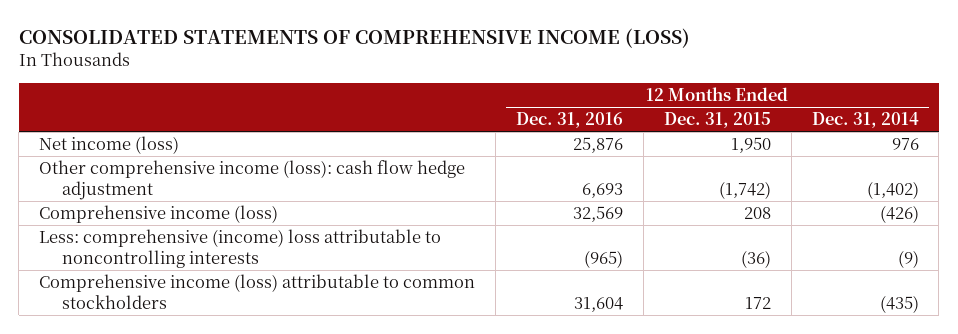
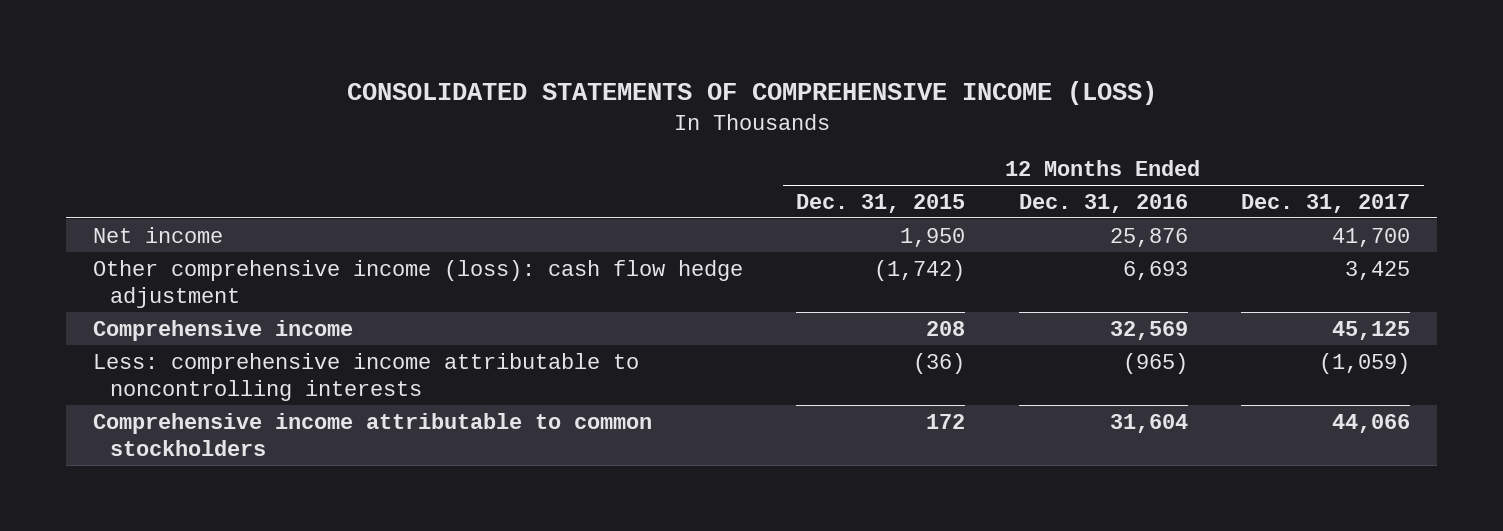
[811,112,919,129] Dec. 31, 2014 -> none
none -> [1241,193,1411,213] Dec. 31, 2017
[39,136,180,155] Net income (loss) -> [92,226,223,243] Net income
[39,205,279,224] Comprehensive income (loss) -> [92,319,353,341] Comprehensive income
[39,229,442,268] Less: comprehensive (income) loss attributable to noncontrolling interests -> [92,352,639,401] Less: comprehensive income attributable to noncontrolling interests
[39,274,476,309] Comprehensive income (loss) attributable to common stockholders -> [92,412,652,456] Comprehensive income attributable to common stockholders

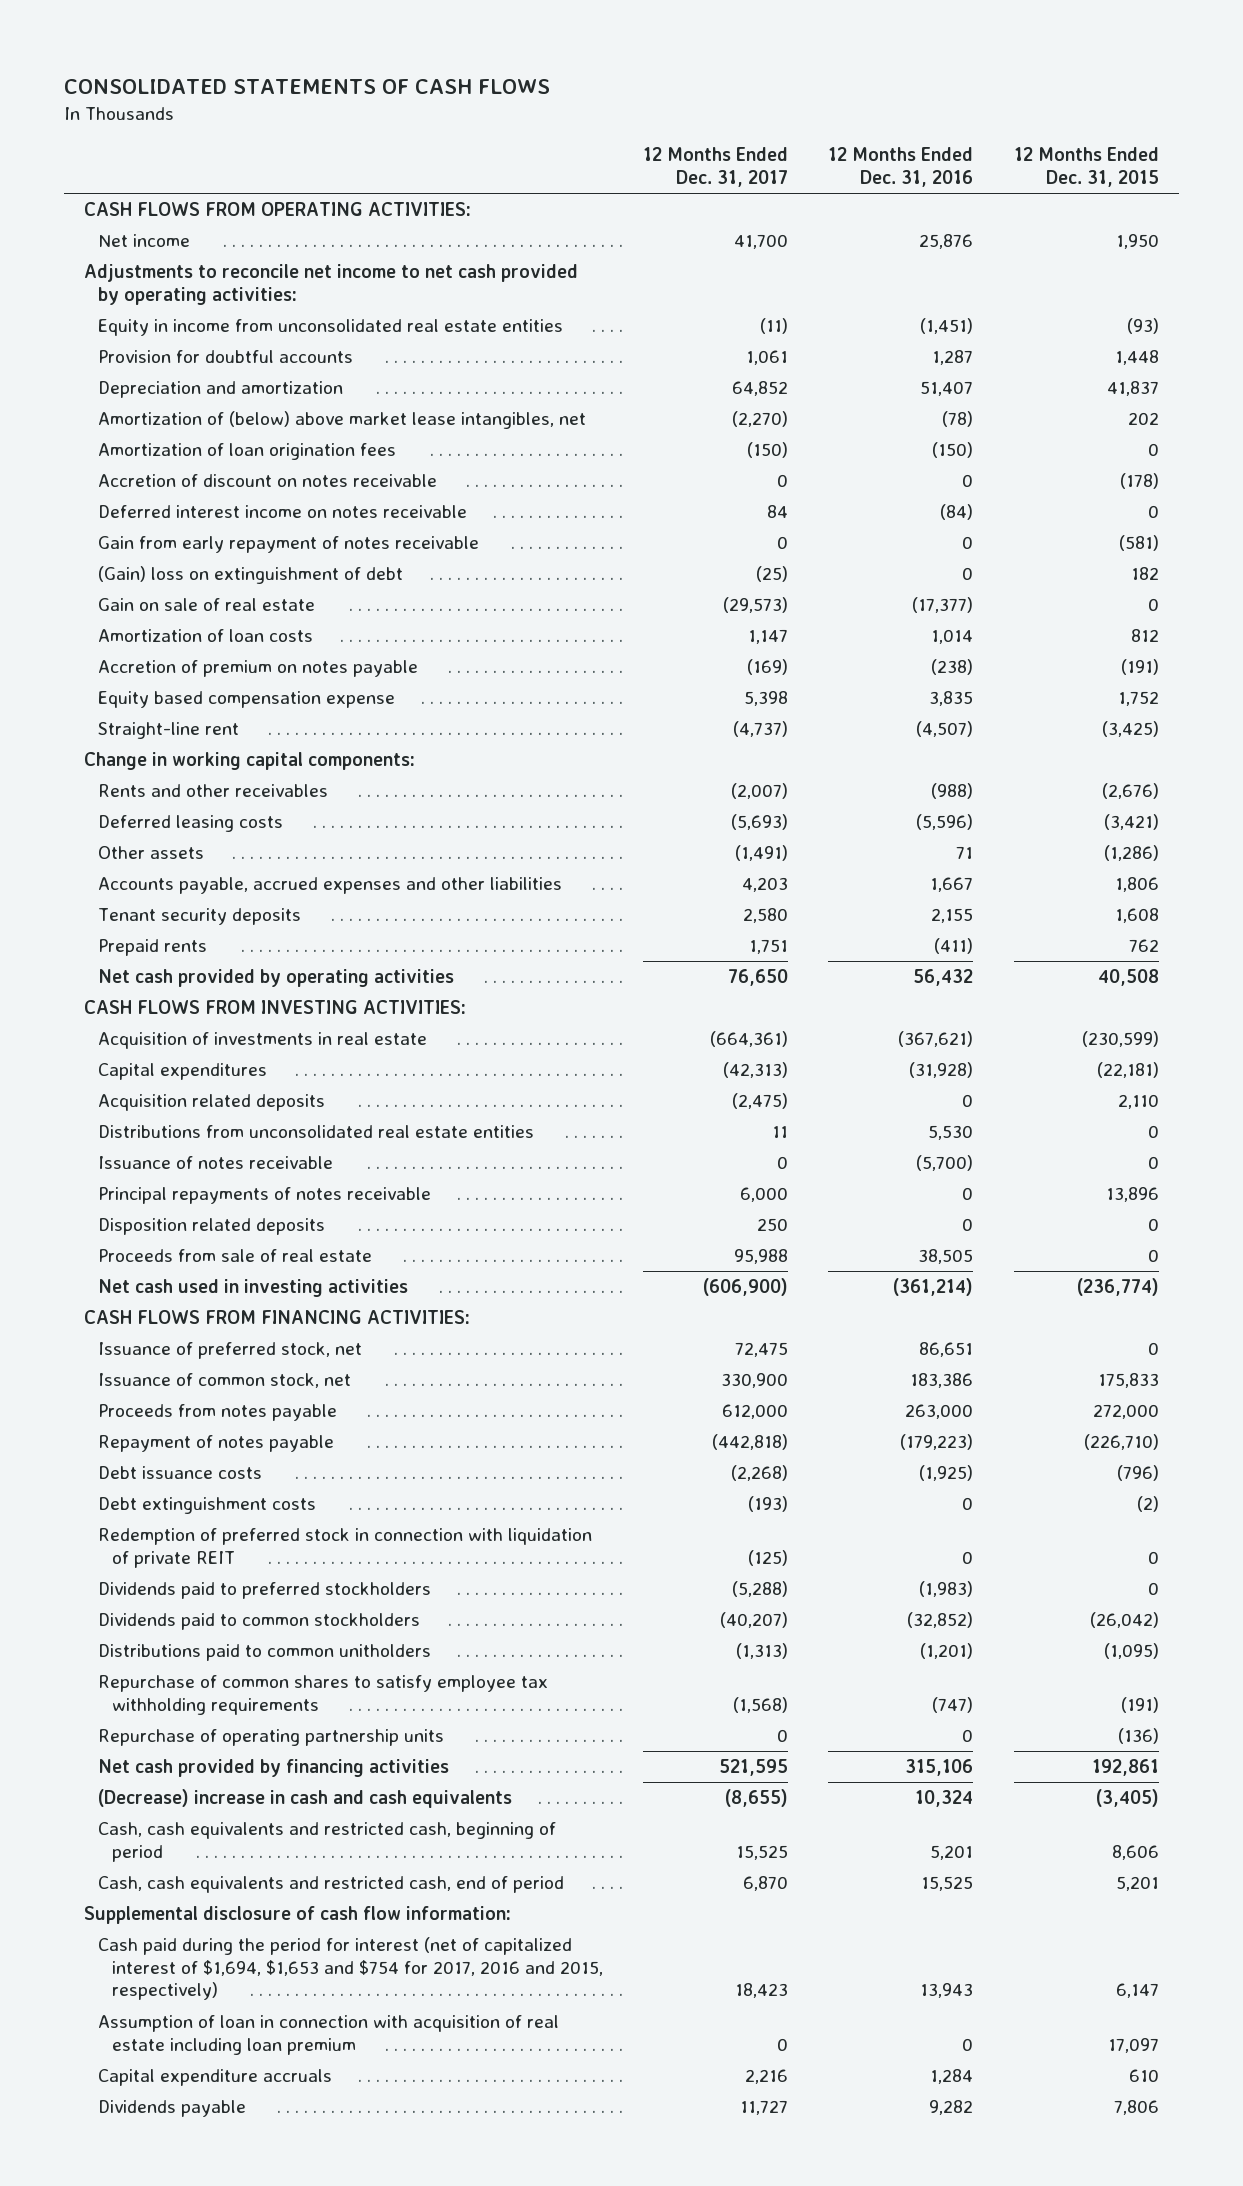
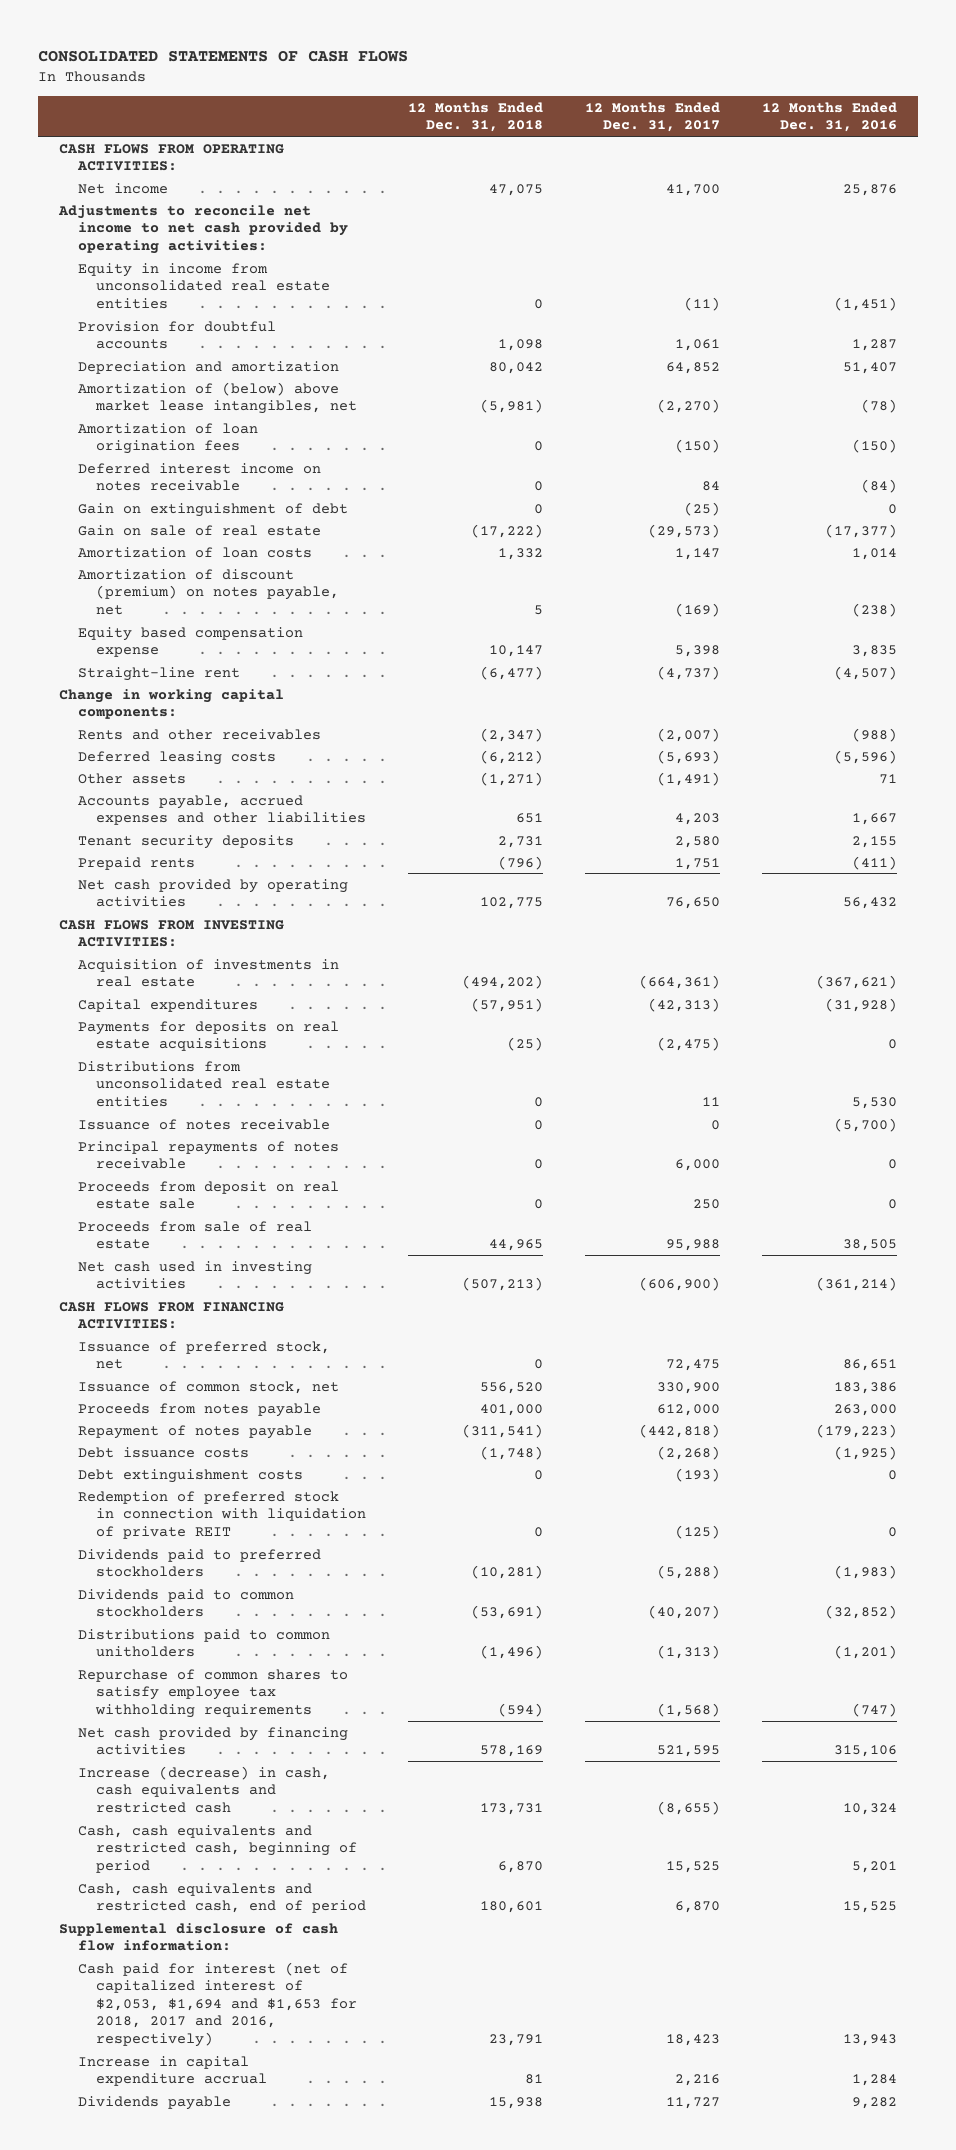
[1013,147,1159,187] 12 Months Ended Dec. 31, 2015 -> none
none -> [407,101,543,133] 12 Months Ended Dec. 31, 2018
[97,474,437,488] Accretion of discount on notes receivable -> none
[97,536,479,554] Gain from early repayment of notes receivable -> none
[97,566,403,585] (Gain) loss on extinguishment of debt -> [77,502,348,517] Gain on extinguishment of debt
[97,660,418,678] Accretion of premium on notes payable -> [77,568,339,615] Amortization of discount (premium) on notes payable, net
[97,1094,325,1112] Acquisition related deposits -> [77,1020,339,1052] Payments for deposits on real estate acquisitions
[97,1218,325,1236] Disposition related deposits -> [77,1180,339,1210] Proceeds from deposit on real estate sale
[97,1729,444,1747] Repurchase of operating partnership units -> none
[97,1789,512,1809] (Decrease) increase in cash and cash equivalents -> [77,1765,330,1813] Increase (decrease) in cash, cash equivalents and restricted cash
[97,2015,559,2055] Assumption of loan in connection with acquisition of real estate including loan premium -> none
[97,1937,603,2001] Cash paid during the period for interest (net of capitalized interest of $1,694, $1,653 and $754 for 2017, 2016 and 2015, respectively) -> [77,1961,357,2048] Cash paid for interest (net of capitalized interest of $2,053, $1,694 and $1,653 for 2018, 2017 and 2016, respectively)
[97,2069,332,2087] Capital expenditure accruals -> [77,2055,267,2087] Increase in capital expenditure accrual

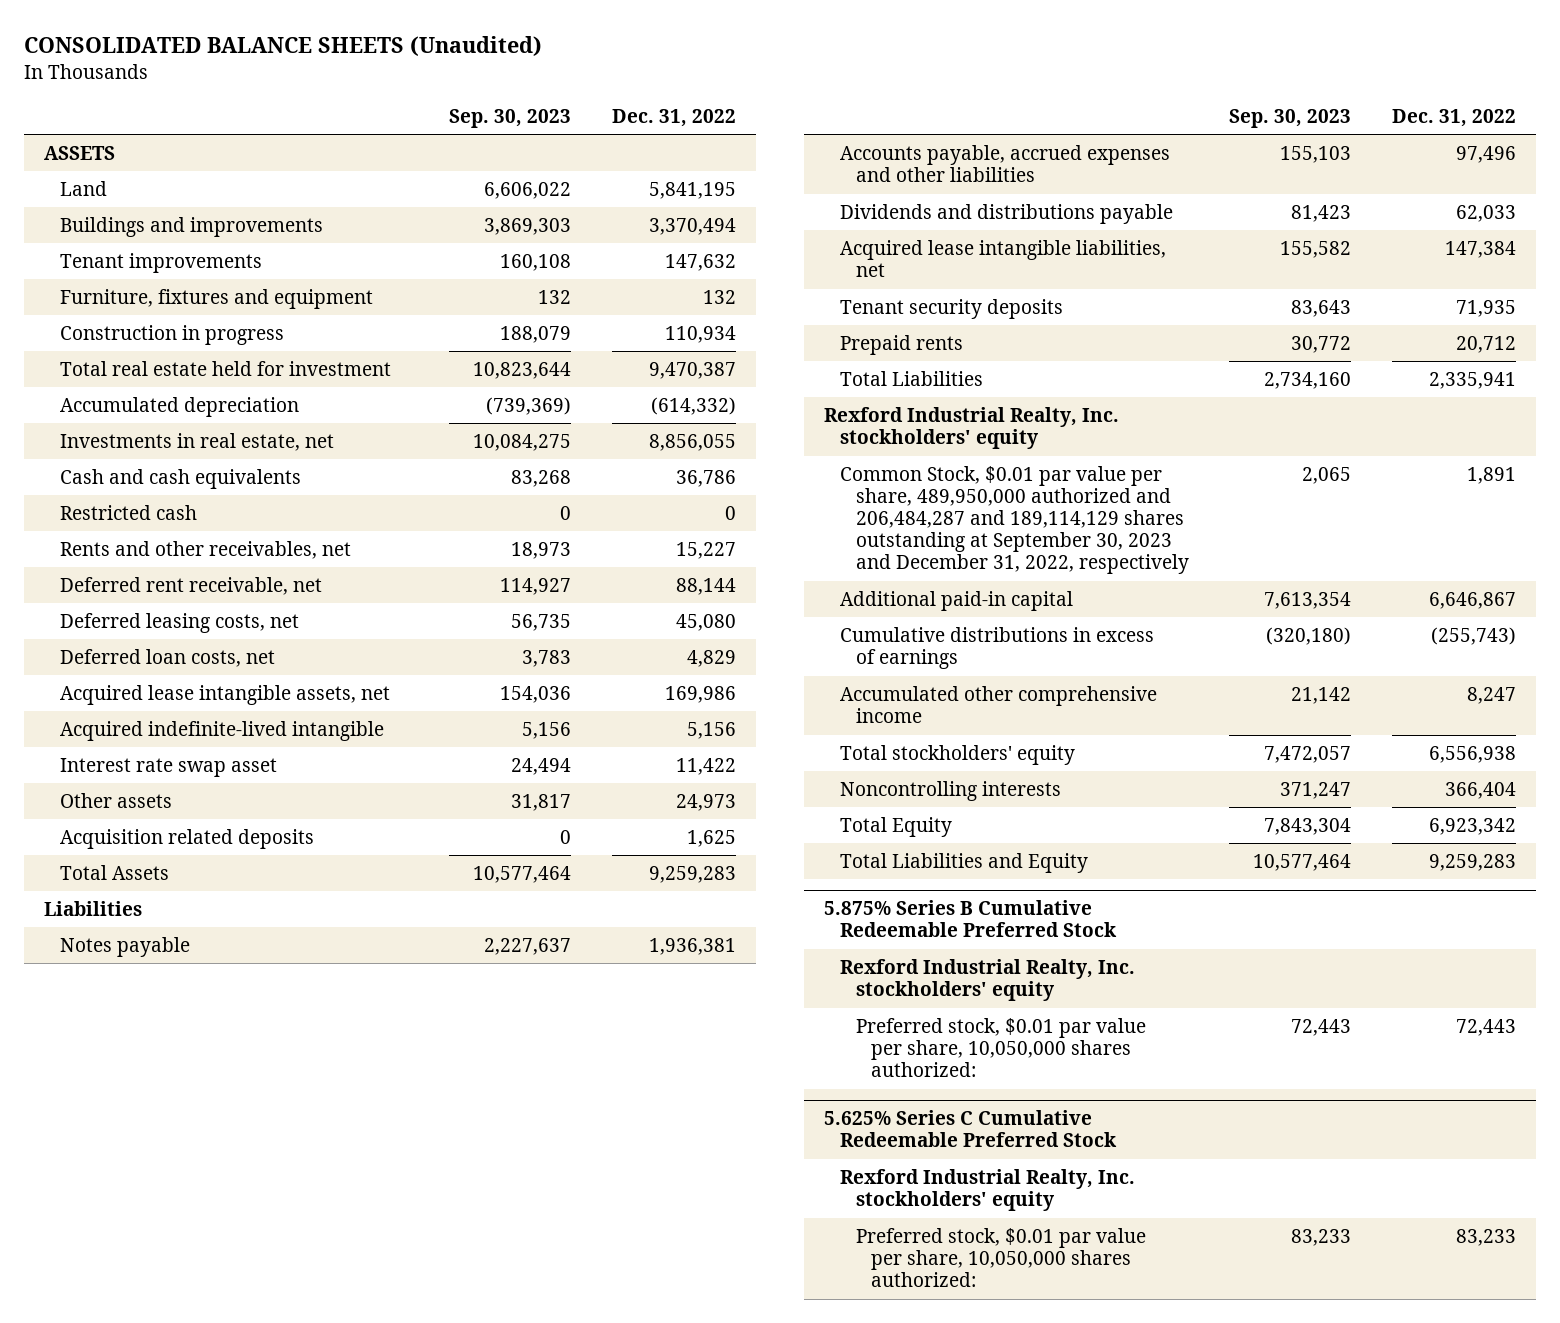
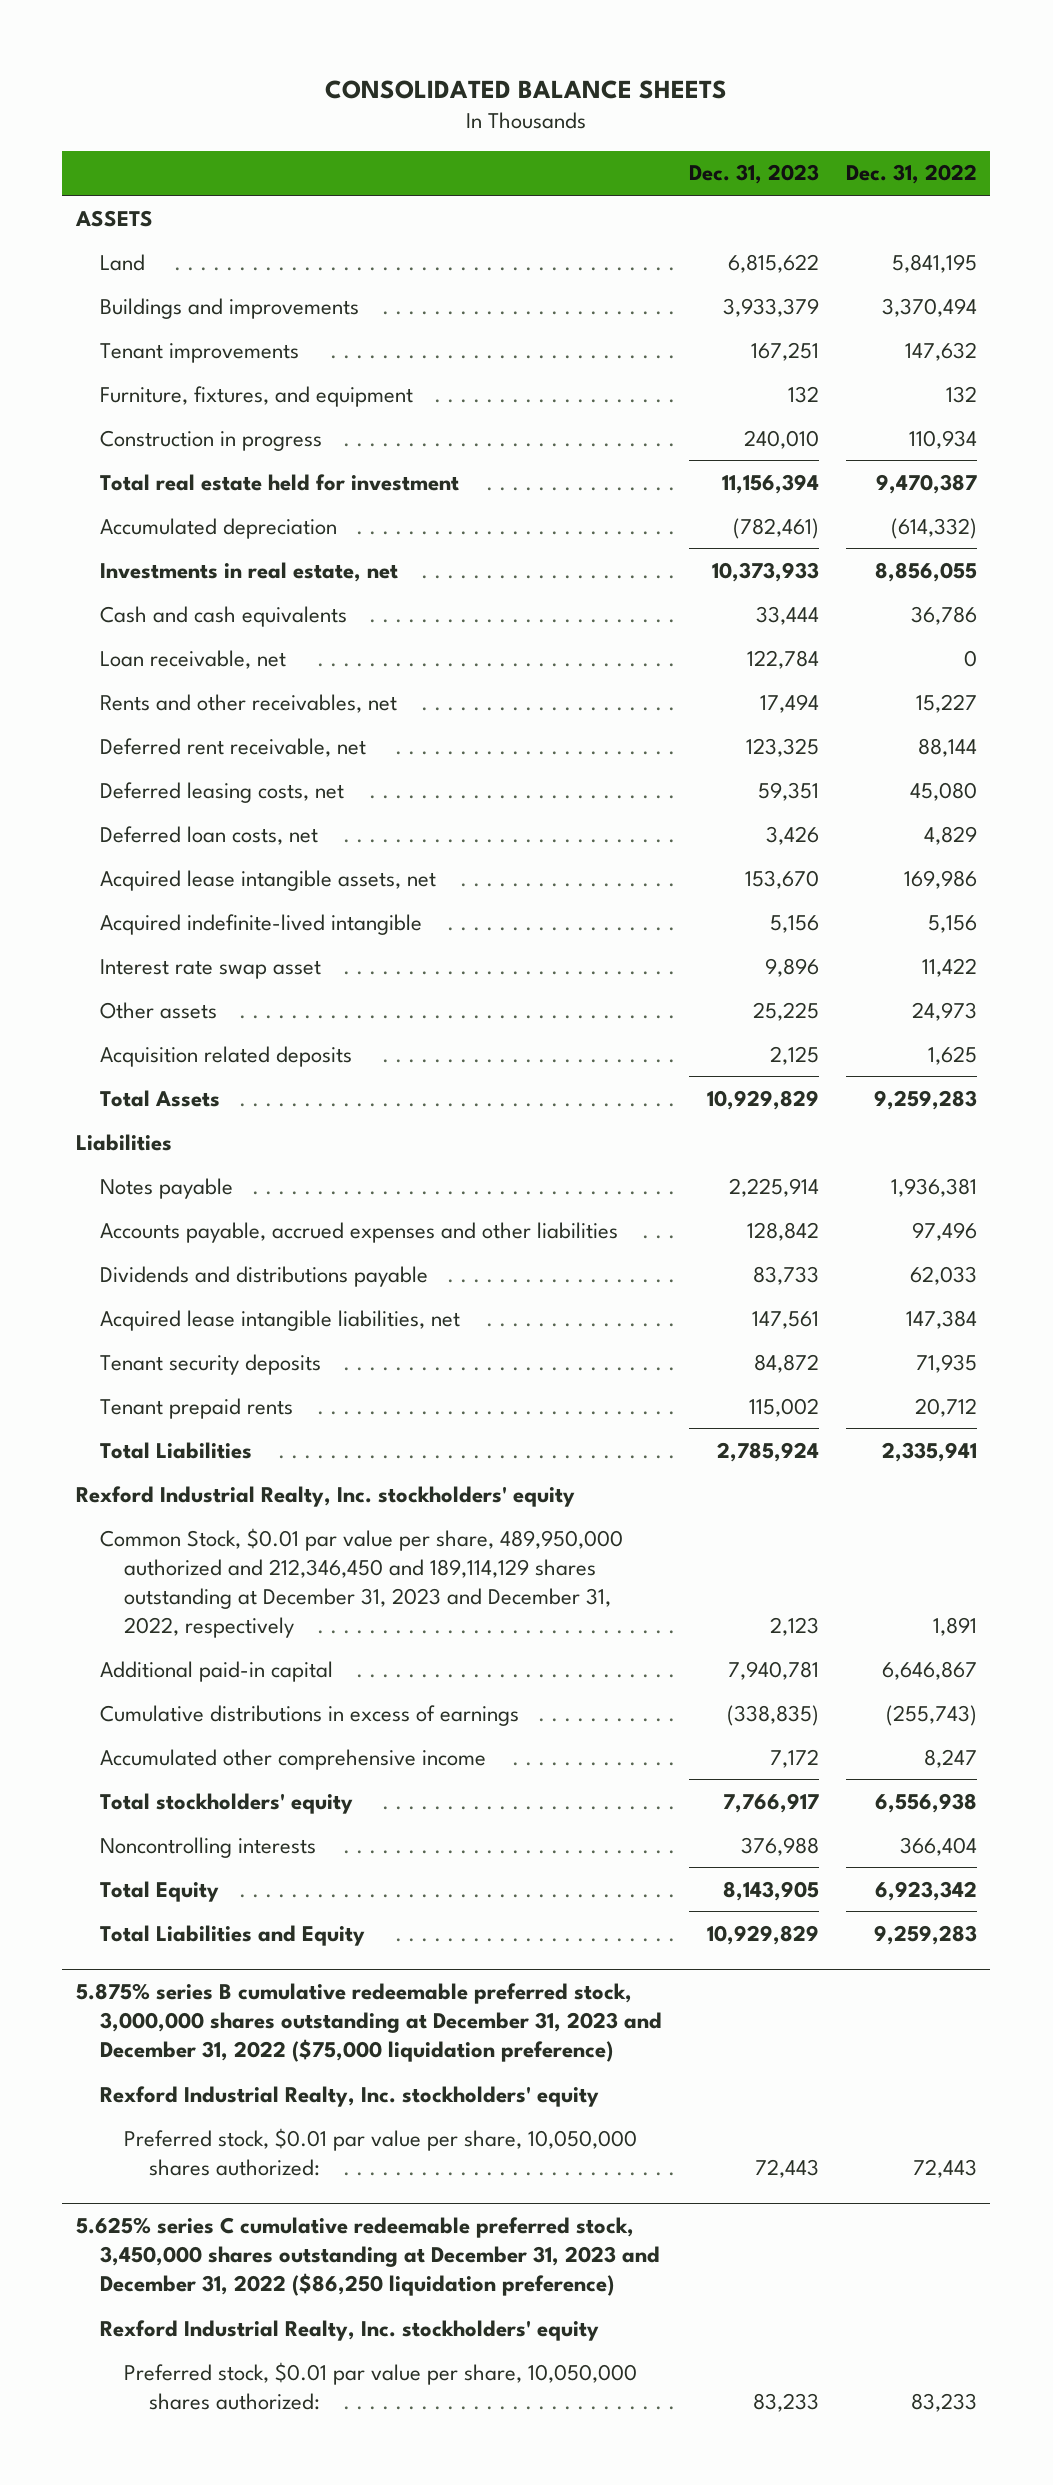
[23,36,542,57] CONSOLIDATED BALANCE SHEETS (Unaudited) -> [325,79,728,99] CONSOLIDATED BALANCE SHEETS
[449,108,572,128] Sep. 30, 2023 -> none
none -> [688,164,819,185] Dec. 31, 2023
[59,289,373,310] Furniture, fixtures and equipment -> [100,385,414,407] Furniture, fixtures, and equipment
[59,505,197,521] Restricted cash -> none
none -> [100,649,287,669] Loan receivable, net
[839,335,963,356] Prepaid rents -> [100,1397,294,1419] Tenant prepaid rents
[839,466,1189,575] Common Stock, $0.01 par value per share, 489,950,000 authorized and 206,484,287 and 189,114,129 shares outstanding at September 30, 2023 and December 31, 2022, respectively -> [100,1527,624,1638] Common Stock, $0.01 par value per share, 489,950,000 authorized and 212,346,450 and 189,114,129 shares outstanding at December 31, 2023 and December 31, 2022, respectively
[824,900,1117,938] 5.875% Series B Cumulative Redeemable Preferred Stock -> [75,1983,663,2063] 5.875% series B cumulative redeemable preferred stock, 3,000,000 shares outstanding at December 31, 2023 and December 31, 2022 ($75,000 liquidation preference)
[824,1110,1117,1148] 5.625% Series C Cumulative Redeemable Preferred Stock -> [75,2217,661,2297] 5.625% series C cumulative redeemable preferred stock, 3,450,000 shares outstanding at December 31, 2023 and December 31, 2022 ($86,250 liquidation preference)

